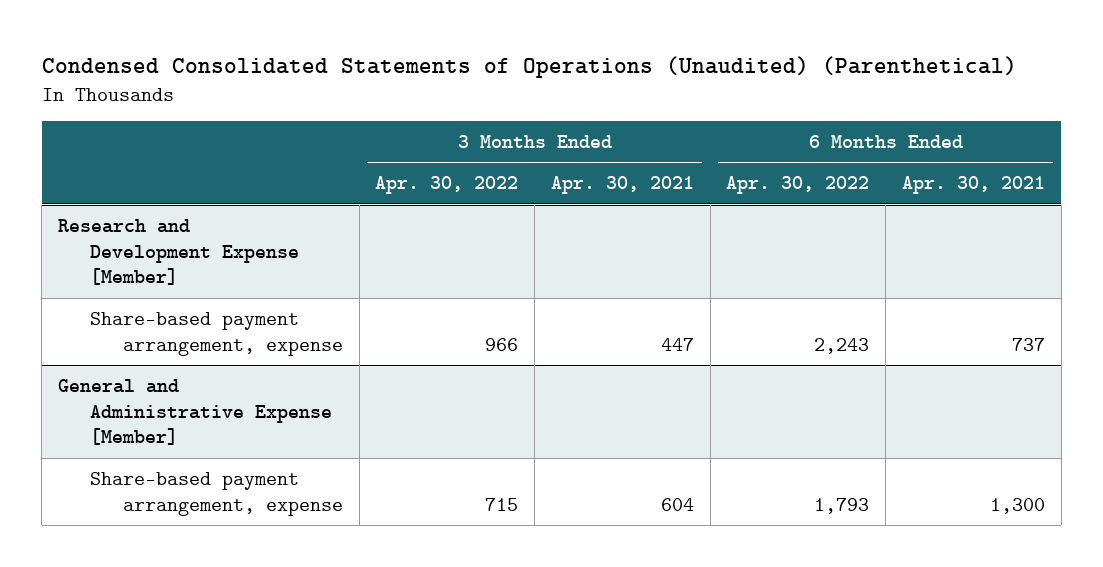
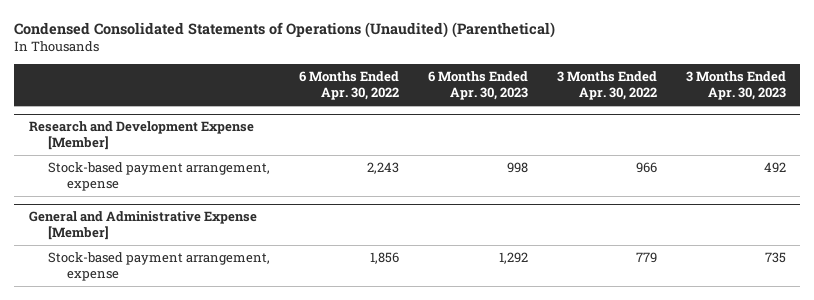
[550,176,694,195] Apr. 30, 2021 -> none
[901,176,1045,195] Apr. 30, 2021 -> none
none -> [427,70,528,101] 6 Months Ended Apr. 30, 2023
none -> [685,70,786,101] 3 Months Ended Apr. 30, 2023
[90,311,343,356] Share-based payment arrangement, expense -> [47,162,270,192] Stock-based payment arrangement, expense
[90,471,343,516] Share-based payment arrangement, expense -> [47,252,270,282] Stock-based payment arrangement, expense
[485,497,519,511] 715 -> [635,252,657,264] 779
[814,497,870,514] 1,793 -> [369,252,399,265] 1,856

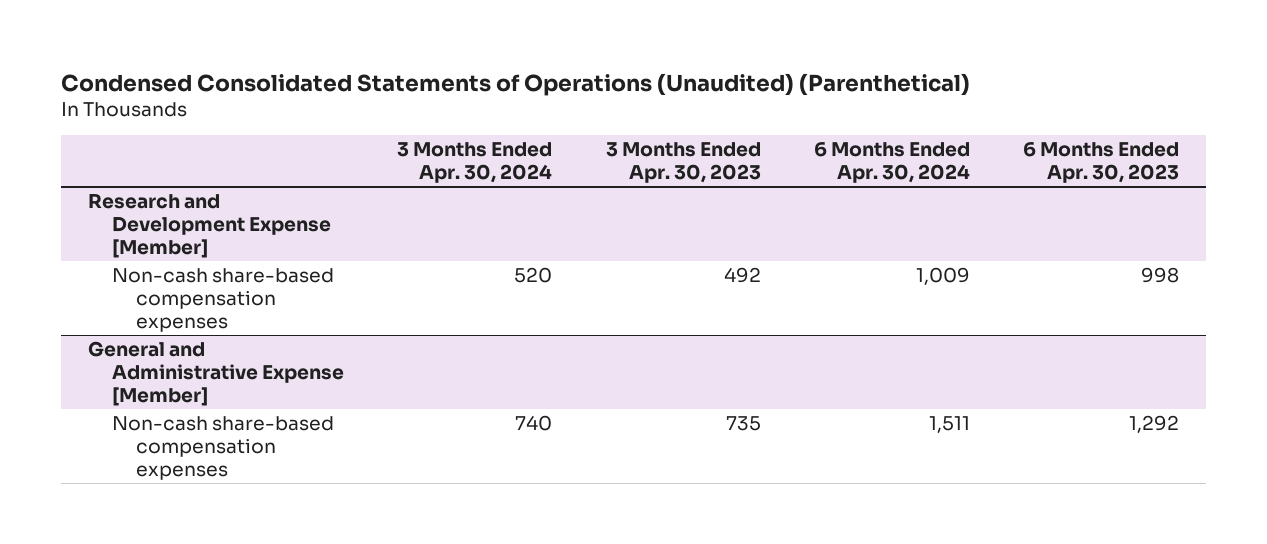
[298,70,399,101] 6 Months Ended Apr. 30, 2022 -> none
[556,70,657,101] 3 Months Ended Apr. 30, 2022 -> none
none -> [397,142,553,184] 3 Months Ended Apr. 30, 2024
none -> [813,142,970,184] 6 Months Ended Apr. 30, 2024
[47,162,270,192] Stock-based payment arrangement, expense -> [111,267,334,332] Non-cash share-based compensation expenses
[47,252,270,282] Stock-based payment arrangement, expense -> [111,415,334,480] Non-cash share-based compensation expenses

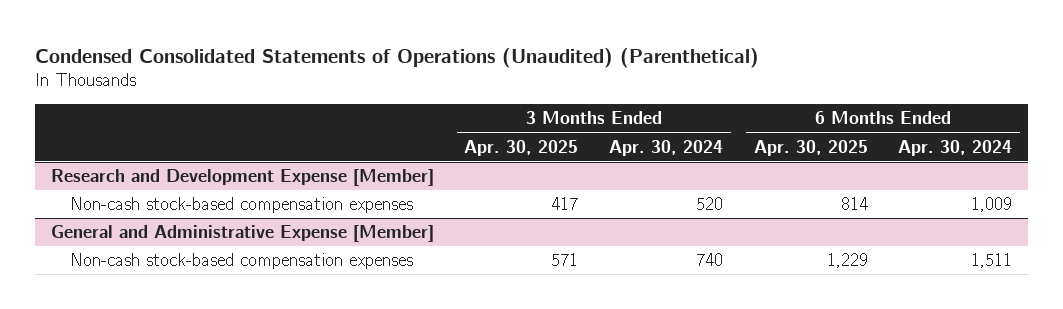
[605,142,761,184] 3 Months Ended Apr. 30, 2023 -> none
[1023,142,1180,184] 6 Months Ended Apr. 30, 2023 -> none
none -> [464,139,579,156] Apr. 30, 2025
none -> [753,139,868,156] Apr. 30, 2025
[111,267,334,332] Non-cash share-based compensation expenses -> [69,197,413,214] Non-cash stock-based compensation expenses
[111,415,334,480] Non-cash share-based compensation expenses -> [69,253,413,270] Non-cash stock-based compensation expenses

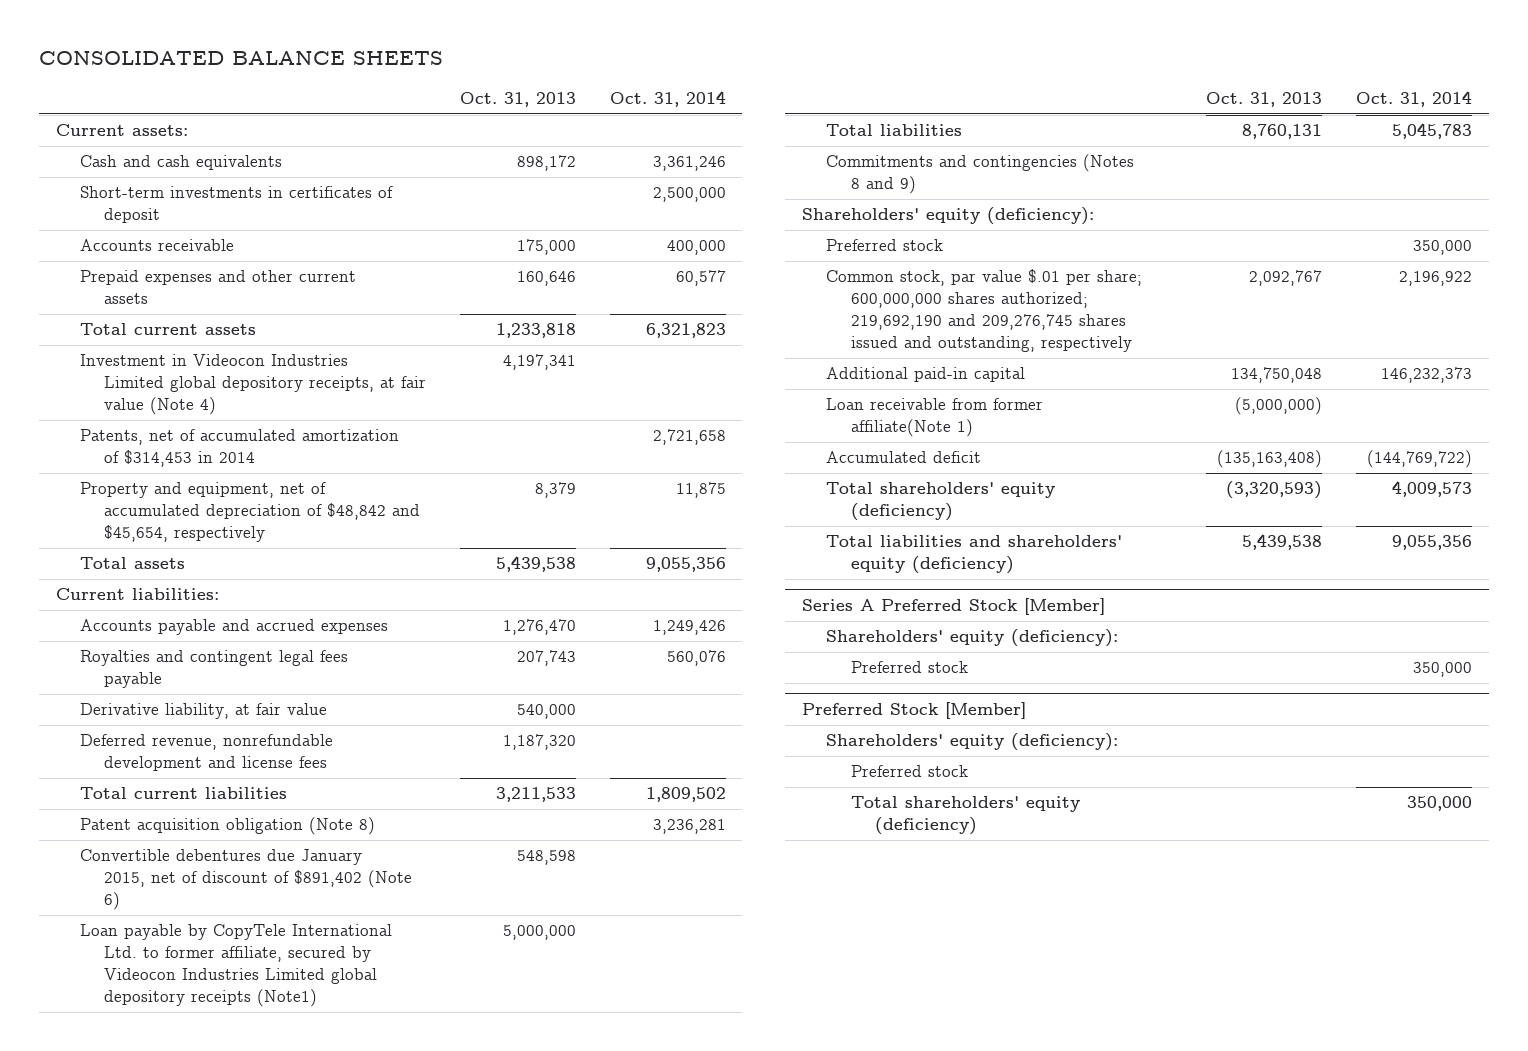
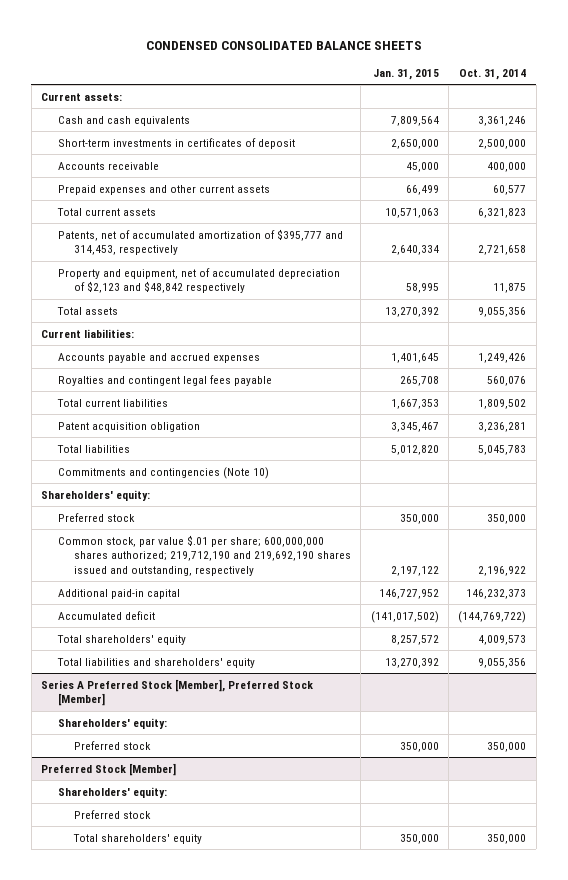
[38,51,443,66] CONSOLIDATED BALANCE SHEETS -> [145,40,422,50] CONDENSED CONSOLIDATED BALANCE SHEETS
[459,91,576,107] Oct. 31, 2013 -> none
none -> [372,69,439,81] Jan. 31, 2015
[79,354,427,416] Investment in Videocon Industries Limited global depository receipts, at fair value (Note 4) -> none
[79,429,399,468] Patents, net of accumulated amortization of $314,453 in 2014 -> [57,228,343,256] Patents, net of accumulated amortization of $395,777 and 314,453, respectively
[79,482,421,543] Property and equipment, net of accumulated depreciation of $48,842 and $45,654, respectively -> [57,267,340,294] Property and equipment, net of accumulated depreciation of $2,123 and $48,842 respectively
[79,703,327,720] Derivative liability, at fair value -> none
[79,734,333,772] Deferred revenue, nonrefundable development and license fees -> none
[79,849,413,911] Convertible debentures due January 2015, net of discount of $891,402 (Note 6) -> none
[79,924,392,1008] Loan payable by CopyTele International Ltd. to former affiliate, secured by Videocon Industries Limited global depository receipts (Note1) -> none
[79,817,375,836] Patent acquisition obligation (Note 8) -> [57,421,200,432] Patent acquisition obligation
[826,154,1135,195] Commitments and contingencies (Notes 8 and 9) -> [57,466,269,479] Commitments and contingencies (Note 10)
[802,207,1095,226] Shareholders' equity (deficiency): -> [41,489,151,501] Shareholders' equity:
[826,269,1143,353] Common stock, par value $.01 per share; 600,000,000 shares authorized; 219,692,190 and 209,276,745 shares issued and outstanding, respectively -> [57,534,351,577] Common stock, par value $.01 per share; 600,000,000 shares authorized; 219,712,190 and 219,692,190 shares issued and outstanding, respectively
[826,398,1044,438] Loan receivable from former affiliate(Note 1) -> none
[826,482,1056,522] Total shareholders' equity (deficiency) -> [56,634,186,645] Total shareholders' equity
[826,535,1123,575] Total liabilities and shareholders' equity (deficiency) -> [56,657,255,668] Total liabilities and shareholders' equity
[802,598,1106,616] Series A Preferred Stock [Member] -> [41,678,314,707] Series A Preferred Stock [Member], Preferred Stock [Member]
[826,629,1119,648] Shareholders' equity (deficiency): -> [57,717,167,729] Shareholders' equity:
[826,733,1119,752] Shareholders' equity (deficiency): -> [57,786,167,798] Shareholders' equity:
[850,796,1080,836] Total shareholders' equity (deficiency) -> [72,833,202,844] Total shareholders' equity

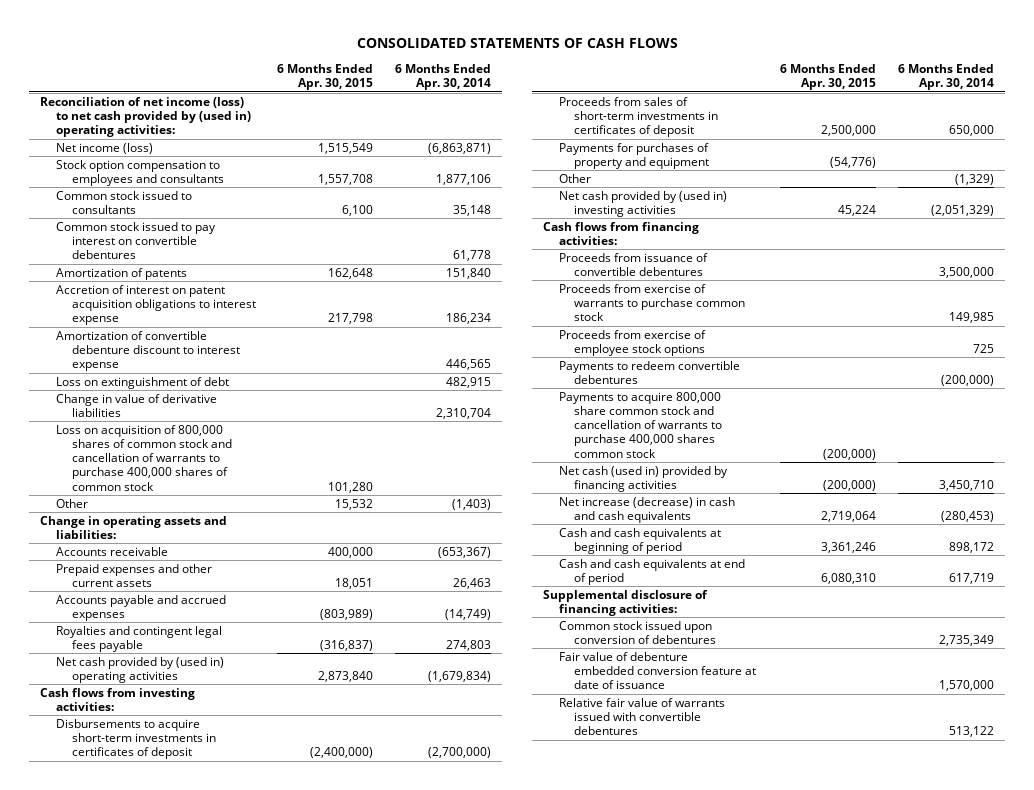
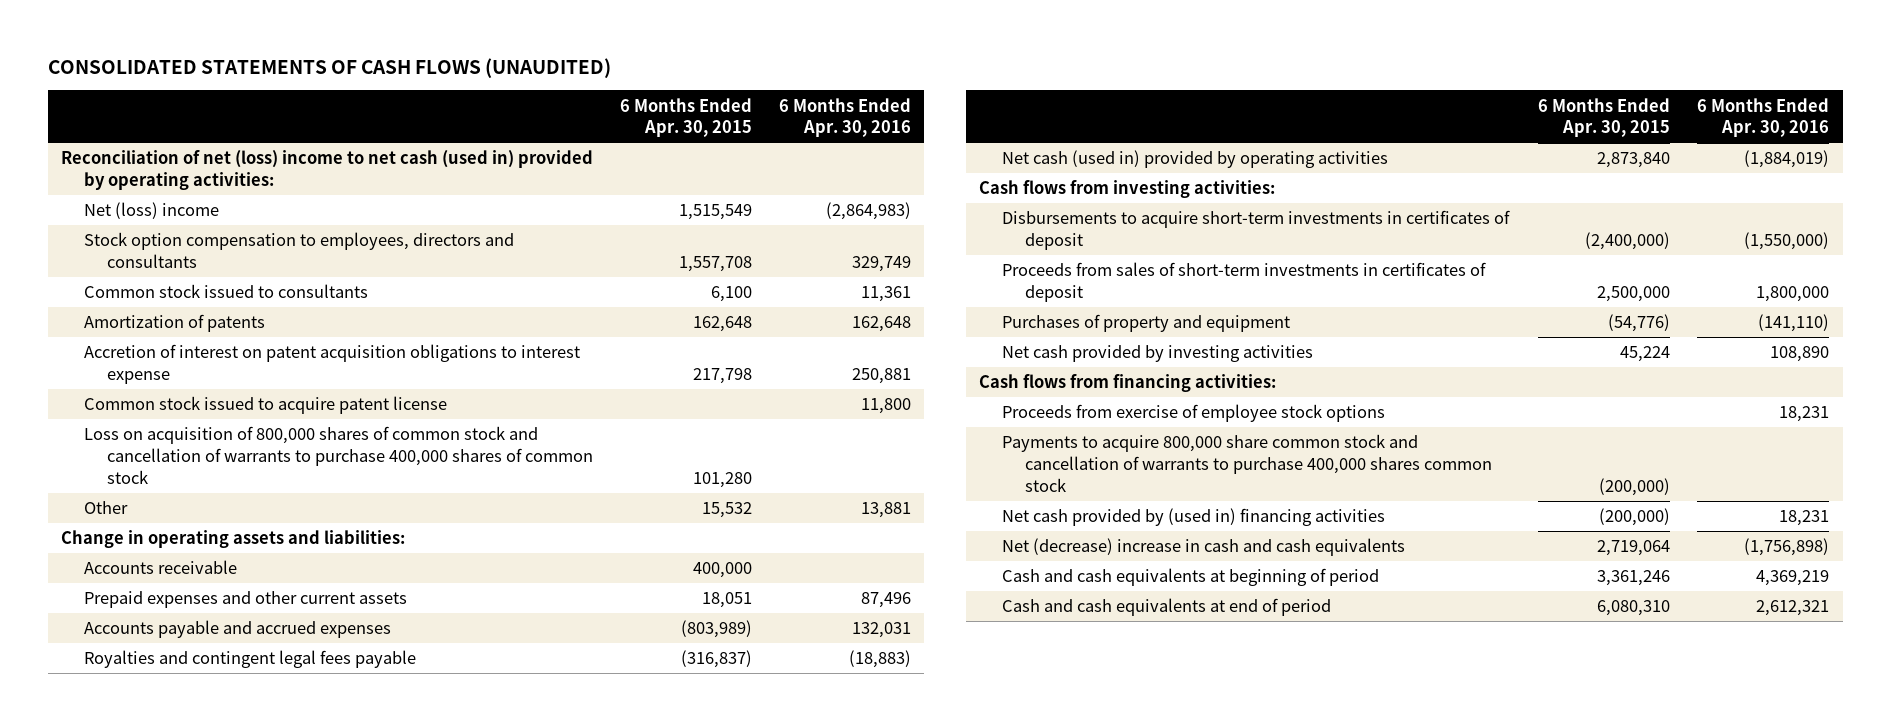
[356,38,678,49] CONSOLIDATED STATEMENTS OF CASH FLOWS -> [47,57,611,78] CONSOLIDATED STATEMENTS OF CASH FLOWS (UNAUDITED)
[394,64,491,91] 6 Months Ended Apr. 30, 2014 -> none
none -> [778,97,911,138] 6 Months Ended Apr. 30, 2016
[40,96,251,138] Reconciliation of net income (loss) to net cash provided by (used in) operating activities: -> [61,150,594,190] Reconciliation of net (loss) income to net cash (used in) provided by operating activities:
[55,142,153,154] Net income (loss) -> [84,202,220,220] Net (loss) income
[55,159,224,187] Stock option compensation to employees and consultants -> [84,232,515,268] Stock option compensation to employees, directors and consultants
[55,221,216,260] Common stock issued to pay interest on convertible debentures -> none
[55,330,240,372] Amortization of convertible debenture discount to interest expense -> none
[55,376,229,389] Loss on extinguishment of debt -> none
[55,393,217,418] Change in value of derivative liabilities -> none
none -> [84,396,448,415] Common stock issued to acquire patent license
[55,656,224,684] Net cash provided by (used in) operating activities -> [1002,150,1389,169] Net cash (used in) provided by operating activities
[558,173,591,183] Other -> none
[558,142,710,170] Payments for purchases of property and equipment -> [1002,314,1291,333] Purchases of property and equipment
[558,190,727,218] Net cash provided by (used in) investing activities -> [1002,345,1314,363] Net cash provided by investing activities
[558,252,708,277] Proceeds from issuance of convertible debentures -> none
[558,283,746,322] Proceeds from exercise of warrants to purchase common stock -> none
[558,360,740,385] Payments to redeem convertible debentures -> none
[558,465,728,493] Net cash (used in) provided by financing activities -> [1002,508,1386,527] Net cash provided by (used in) financing activities
[558,496,735,524] Net increase (decrease) in cash and cash equivalents -> [1002,538,1406,557] Net (decrease) increase in cash and cash equivalents
[542,589,708,617] Supplemental disclosure of financing activities: -> none
[558,620,717,645] Common stock issued upon conversion of debentures -> none
[558,651,757,690] Fair value of debenture embedded conversion feature at date of issuance -> none
[558,697,725,736] Relative fair value of warrants issued with convertible debentures -> none

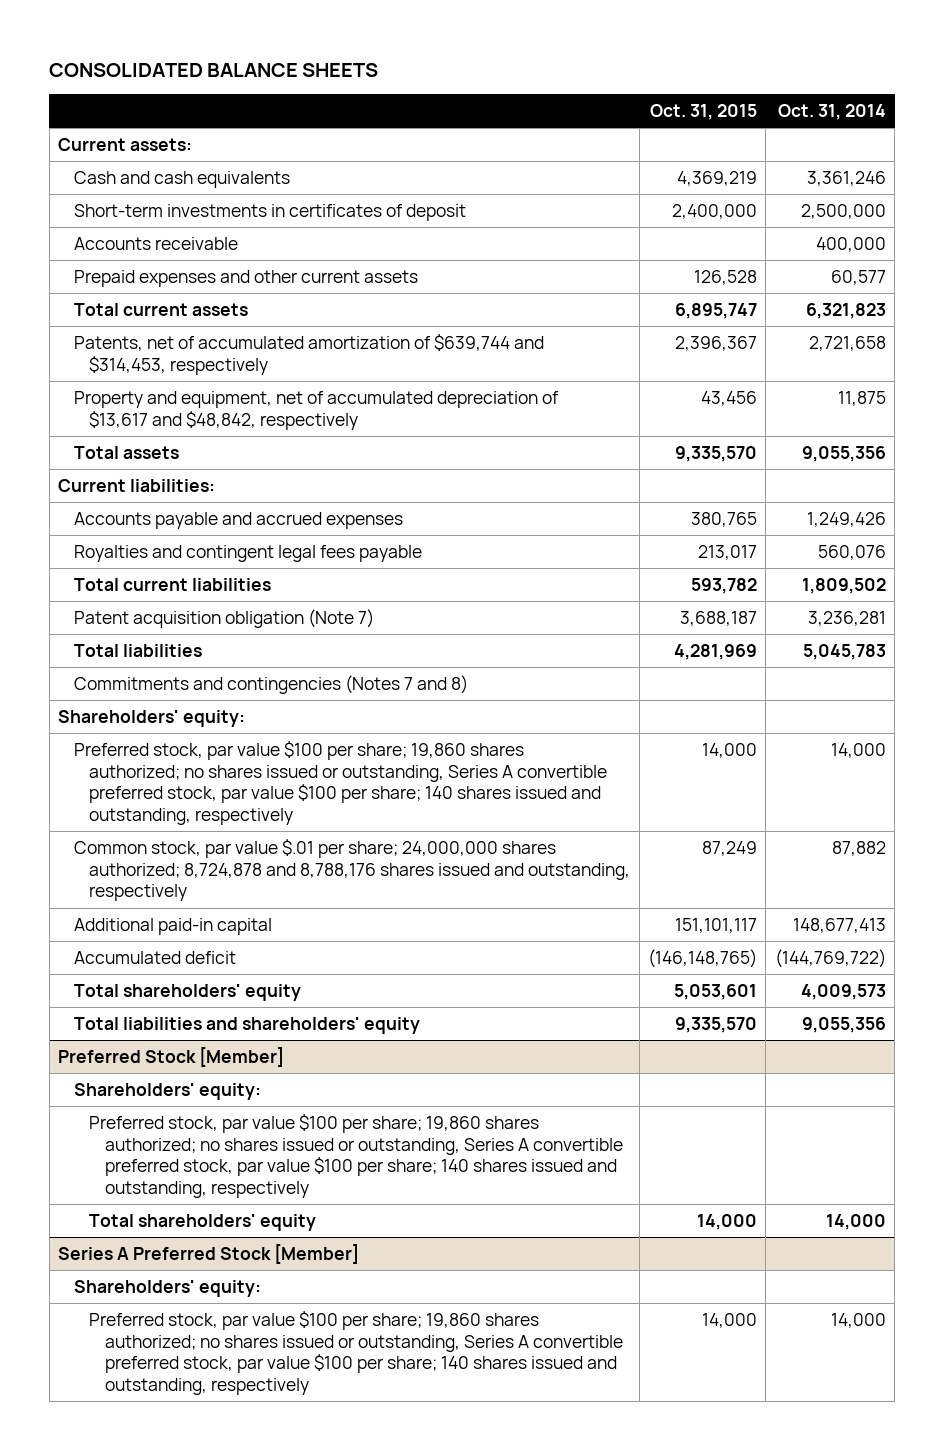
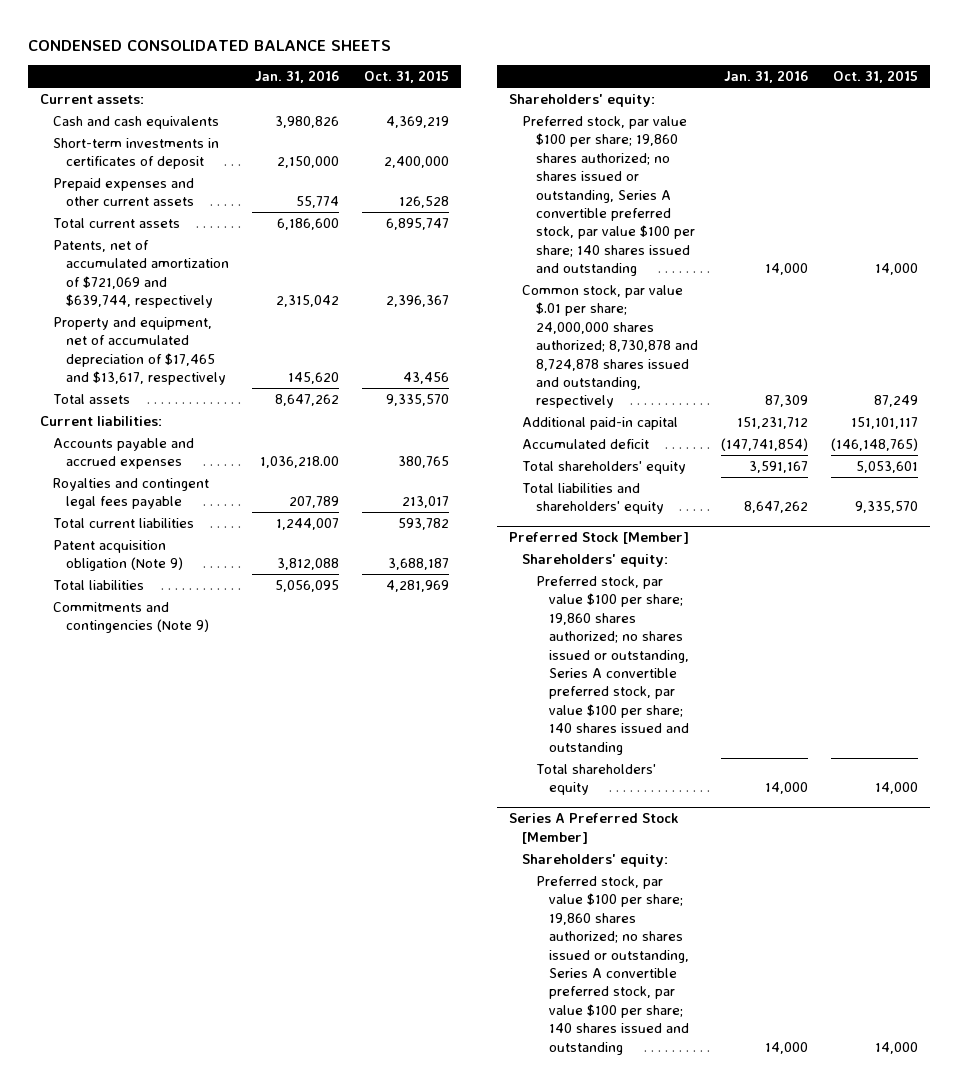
[49,62,379,77] CONSOLIDATED BALANCE SHEETS -> [28,39,392,51] CONDENSED CONSOLIDATED BALANCE SHEETS
[777,104,886,121] Oct. 31, 2014 -> none
none -> [255,70,340,84] Jan. 31, 2016
[73,237,238,251] Accounts receivable -> none
[73,334,544,375] Patents, net of accumulated amortization of $639,744 and $314,453, respectively -> [53,239,230,309] Patents, net of accumulated amortization of $721,069 and $639,744, respectively
[73,391,559,430] Property and equipment, net of accumulated depreciation of $13,617 and $48,842, respectively -> [53,316,227,386] Property and equipment, net of accumulated depreciation of $17,465 and $13,617, respectively
[73,609,374,629] Patent acquisition obligation (Note 7) -> [53,539,184,572] Patent acquisition obligation (Note 9)
[73,675,468,695] Commitments and contingencies (Notes 7 and 8) -> [53,601,210,634] Commitments and contingencies (Note 9)
[73,741,608,825] Preferred stock, par value $100 per share; 19,860 shares authorized; no shares issued or outstanding, Series A convertible preferred stock, par value $100 per share; 140 shares issued and outstanding, respectively -> [522,115,695,277] Preferred stock, par value $100 per share; 19,860 shares authorized; no shares issued or outstanding, Series A convertible preferred stock, par value $100 per share; 140 shares issued and outstanding
[73,839,631,902] Common stock, par value $.01 per share; 24,000,000 shares authorized; 8,724,878 and 8,788,176 shares issued and outstanding, respectively -> [522,284,698,409] Common stock, par value $.01 per share; 24,000,000 shares authorized; 8,730,878 and 8,724,878 shares issued and outstanding, respectively
[89,1114,623,1198] Preferred stock, par value $100 per share; 19,860 shares authorized; no shares issued or outstanding, Series A convertible preferred stock, par value $100 per share; 140 shares issued and outstanding, respectively -> [535,575,690,755] Preferred stock, par value $100 per share; 19,860 shares authorized; no shares issued or outstanding, Series A convertible preferred stock, par value $100 per share; 140 shares issued and outstanding
[89,1311,623,1395] Preferred stock, par value $100 per share; 19,860 shares authorized; no shares issued or outstanding, Series A convertible preferred stock, par value $100 per share; 140 shares issued and outstanding, respectively -> [535,875,690,1055] Preferred stock, par value $100 per share; 19,860 shares authorized; no shares issued or outstanding, Series A convertible preferred stock, par value $100 per share; 140 shares issued and outstanding

